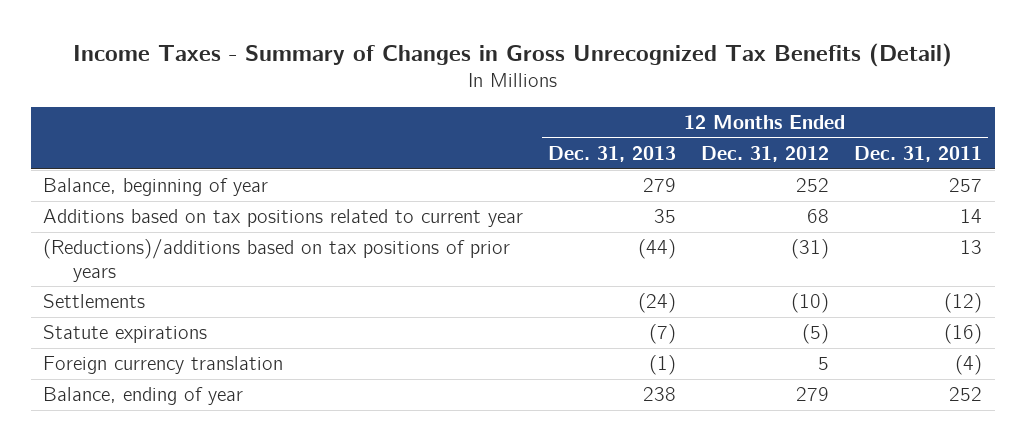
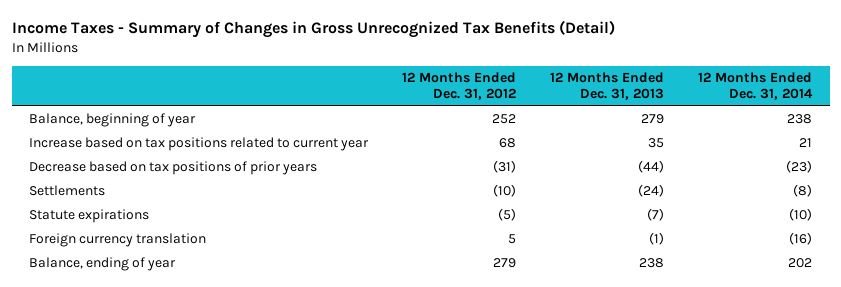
[854,146,983,163] Dec. 31, 2011 -> none
none -> [698,71,814,101] 12 Months Ended Dec. 31, 2014
[43,209,524,228] Additions based on tax positions related to current year -> [28,137,369,152] Increase based on tax positions related to current year
[43,239,511,282] (Reductions)/additions based on tax positions of prior years -> [28,161,317,176] Decrease based on tax positions of prior years

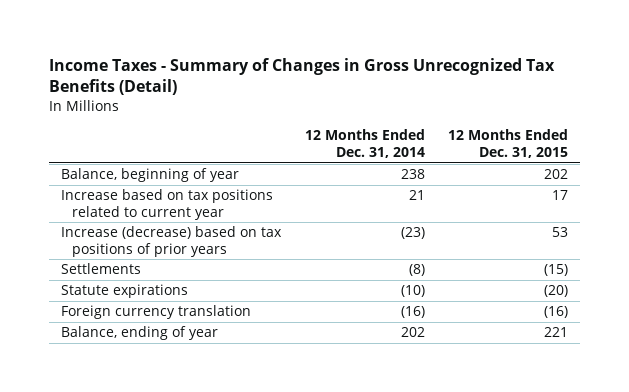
[401,71,516,101] 12 Months Ended Dec. 31, 2012 -> none
[550,71,665,101] 12 Months Ended Dec. 31, 2013 -> none
none -> [448,129,569,159] 12 Months Ended Dec. 31, 2015
[28,161,317,176] Decrease based on tax positions of prior years -> [60,226,282,258] Increase (decrease) based on tax positions of prior years

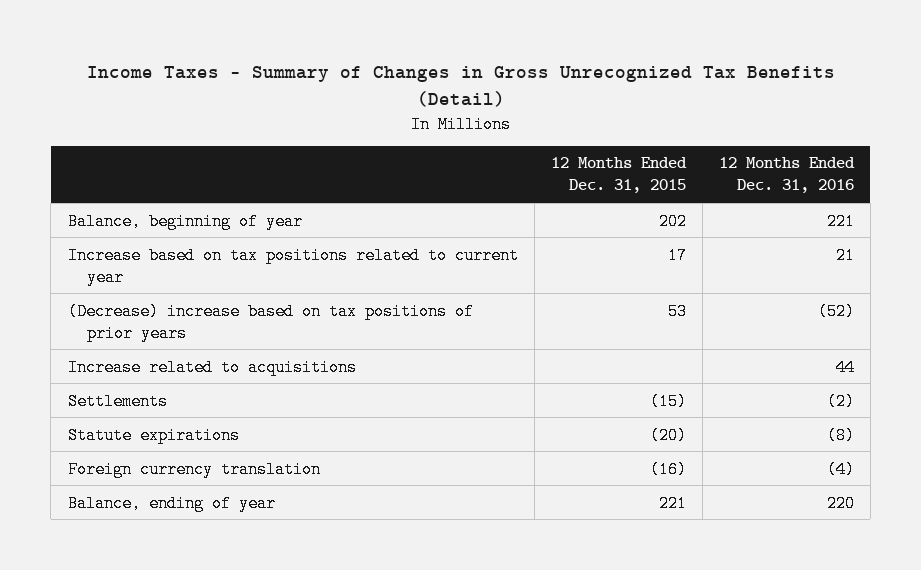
[304,129,425,159] 12 Months Ended Dec. 31, 2014 -> none
none -> [718,157,855,194] 12 Months Ended Dec. 31, 2016
[60,226,282,258] Increase (decrease) based on tax positions of prior years -> [67,302,474,342] (Decrease) increase based on tax positions of prior years
none -> [67,358,357,376] Increase related to acquisitions

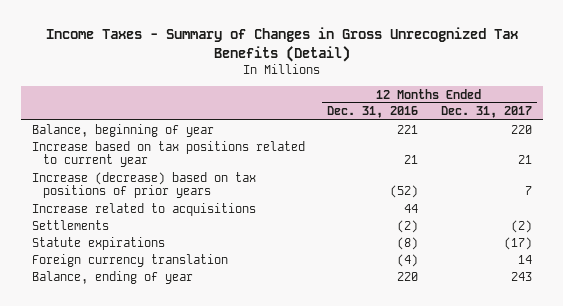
[550,157,687,194] 12 Months Ended Dec. 31, 2015 -> none
none -> [440,106,532,119] Dec. 31, 2017
[67,302,474,342] (Decrease) increase based on tax positions of prior years -> [31,171,256,199] Increase (decrease) based on tax positions of prior years

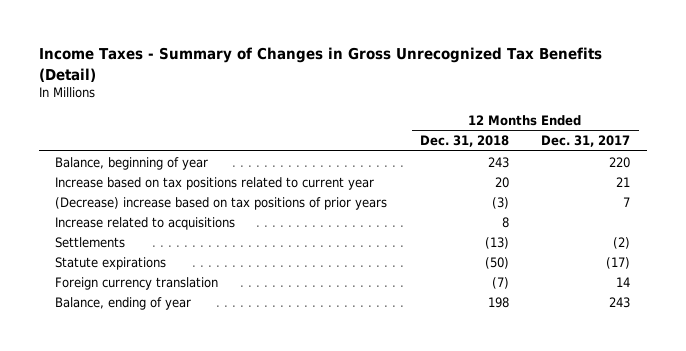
[327,106,419,119] Dec. 31, 2016 -> none
none -> [419,135,509,148] Dec. 31, 2018
[31,171,256,199] Increase (decrease) based on tax positions of prior years -> [55,196,388,210] (Decrease) increase based on tax positions of prior years

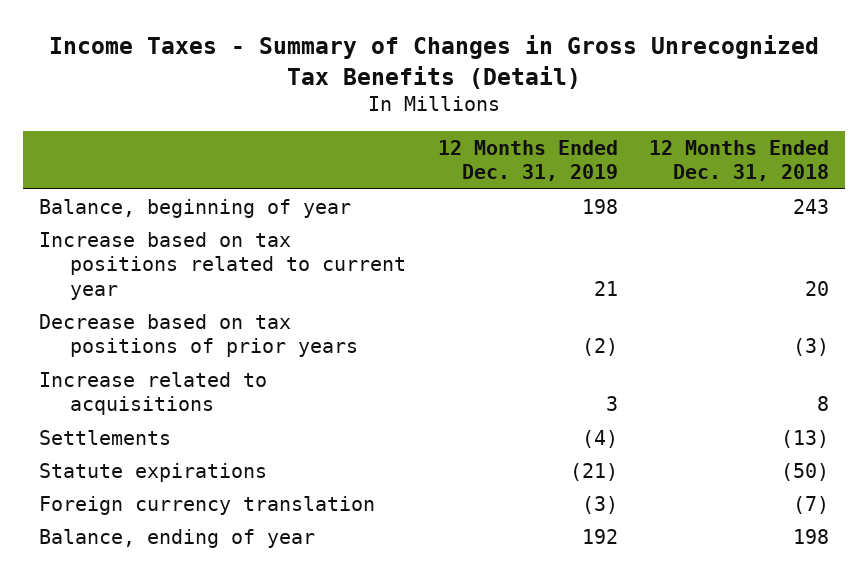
[541,135,631,148] Dec. 31, 2017 -> none
none -> [437,139,618,182] 12 Months Ended Dec. 31, 2019
[55,196,388,210] (Decrease) increase based on tax positions of prior years -> [38,313,359,358] Decrease based on tax positions of prior years

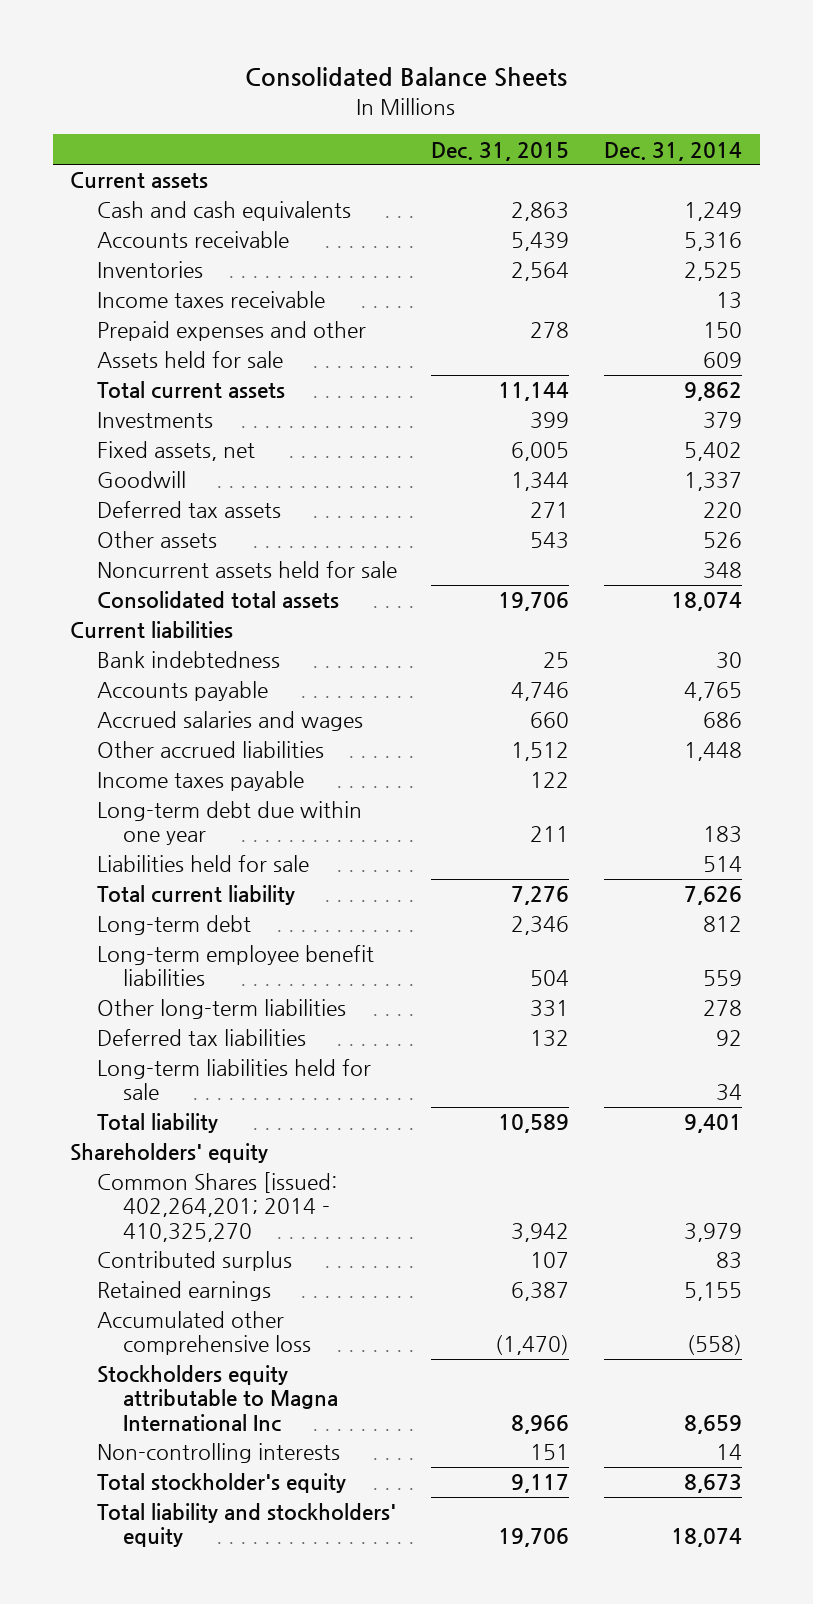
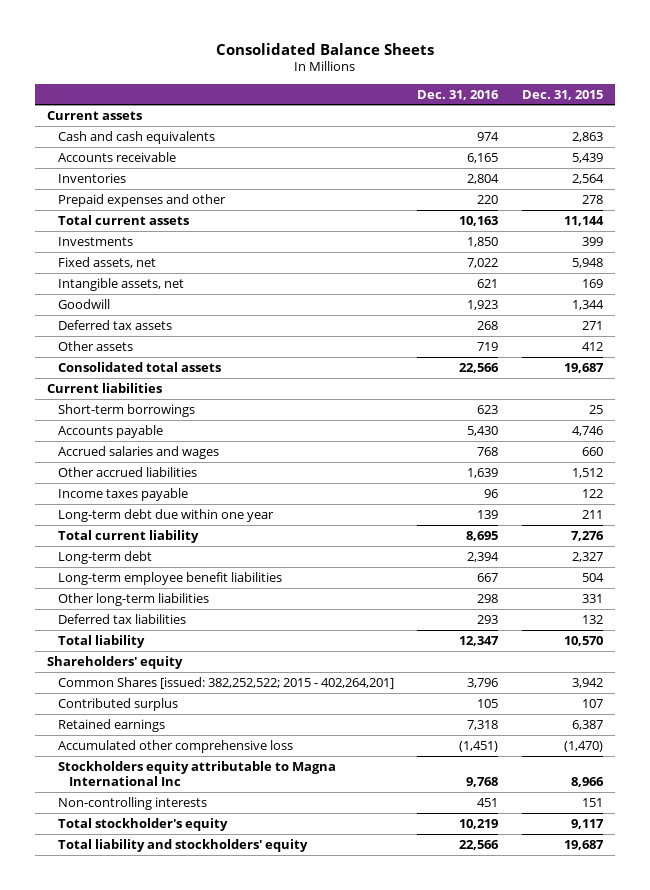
[604,141,743,161] Dec. 31, 2014 -> none
none -> [417,89,500,100] Dec. 31, 2016
[96,291,325,309] Income taxes receivable -> none
[96,351,283,369] Assets held for sale -> none
[511,442,570,462] 6,005 -> [572,257,604,268] 5,948
none -> [57,277,184,291] Intangible assets, net
[96,561,397,579] Noncurrent assets held for sale -> none
[530,532,570,550] 543 -> [582,341,604,351] 412
[498,592,570,612] 19,706 -> [564,362,605,373] 19,687
[96,651,280,669] Bank indebtedness -> [57,403,195,417] Short-term borrowings
[96,855,309,873] Liabilities held for sale -> none
[511,916,570,936] 2,346 -> [572,551,604,562] 2,327
[96,1059,371,1101] Long-term liabilities held for sale -> none
[498,1114,570,1134] 10,589 -> [564,635,604,646] 10,570
[96,1172,337,1242] Common Shares [issued: 402,264,201; 2014 - 410,325,270 -> [57,676,394,689] Common Shares [issued: 382,252,522; 2015 - 402,264,201]
[498,1528,570,1548] 19,706 -> [564,839,605,850] 19,687

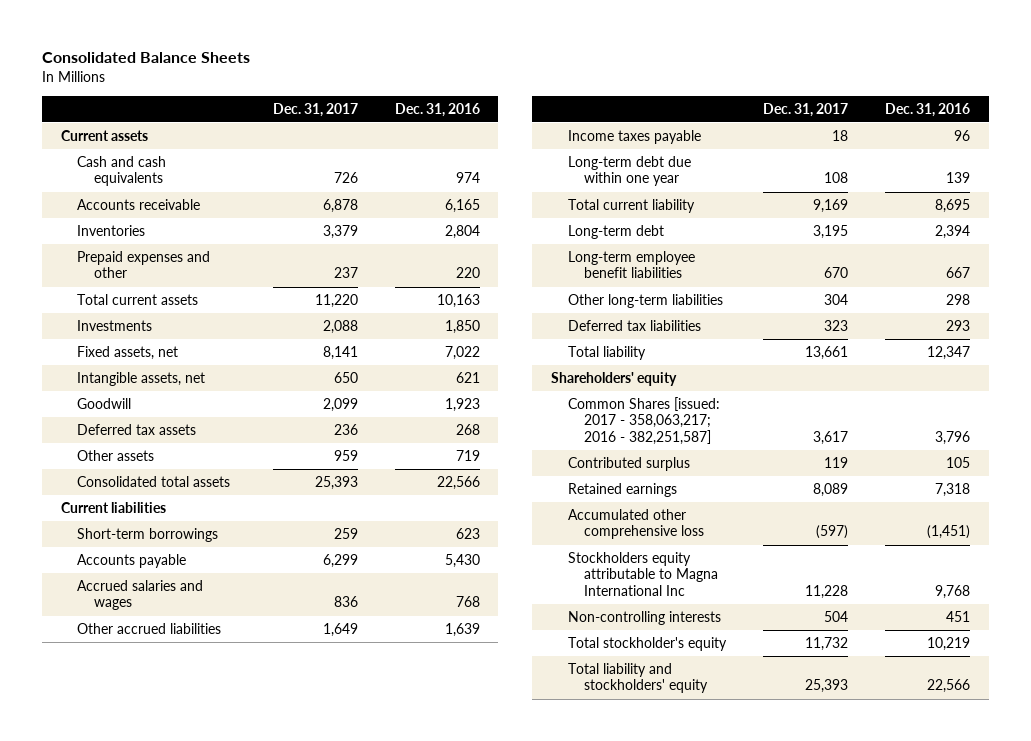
[522,89,604,100] Dec. 31, 2015 -> none
none -> [272,102,358,117] Dec. 31, 2017
[57,676,394,689] Common Shares [issued: 382,252,522; 2015 - 402,264,201] -> [567,397,720,445] Common Shares [issued: 2017 - 358,063,217; 2016 - 382,251,587]

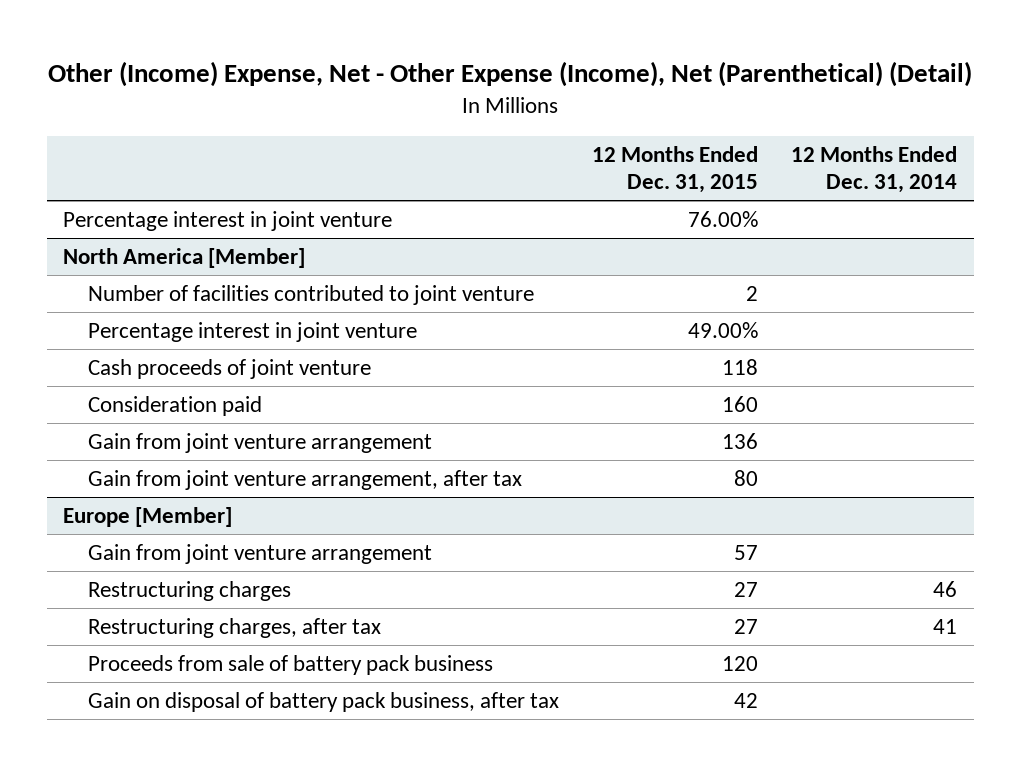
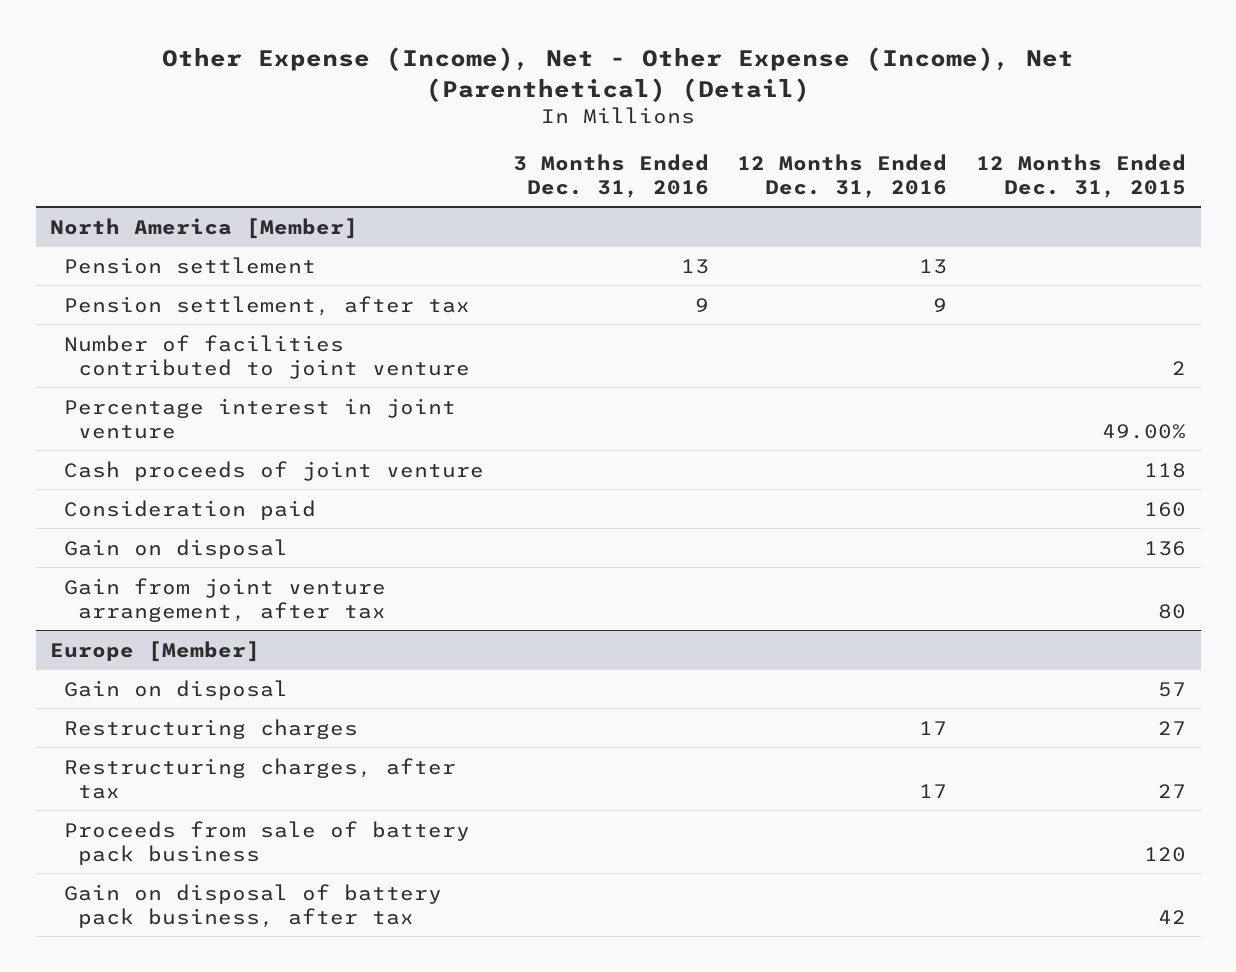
[48,61,973,88] Other (Income) Expense, Net - Other Expense (Income), Net (Parenthetical) (Detail) -> [162,47,1075,102] Other Expense (Income), Net - Other Expense (Income), Net (Parenthetical) (Detail)
[791,145,958,194] 12 Months Ended Dec. 31, 2014 -> none
none -> [512,153,709,198] 3 Months Ended Dec. 31, 2016
none -> [737,153,948,198] 12 Months Ended Dec. 31, 2016
[63,210,393,231] Percentage interest in joint venture -> none
none -> [64,256,317,274] Pension settlement
none -> [64,295,471,316] Pension settlement, after tax
[87,432,432,453] Gain from joint venture arrangement -> [64,538,289,559] Gain on disposal
[87,543,432,564] Gain from joint venture arrangement -> [64,679,289,700] Gain on disposal

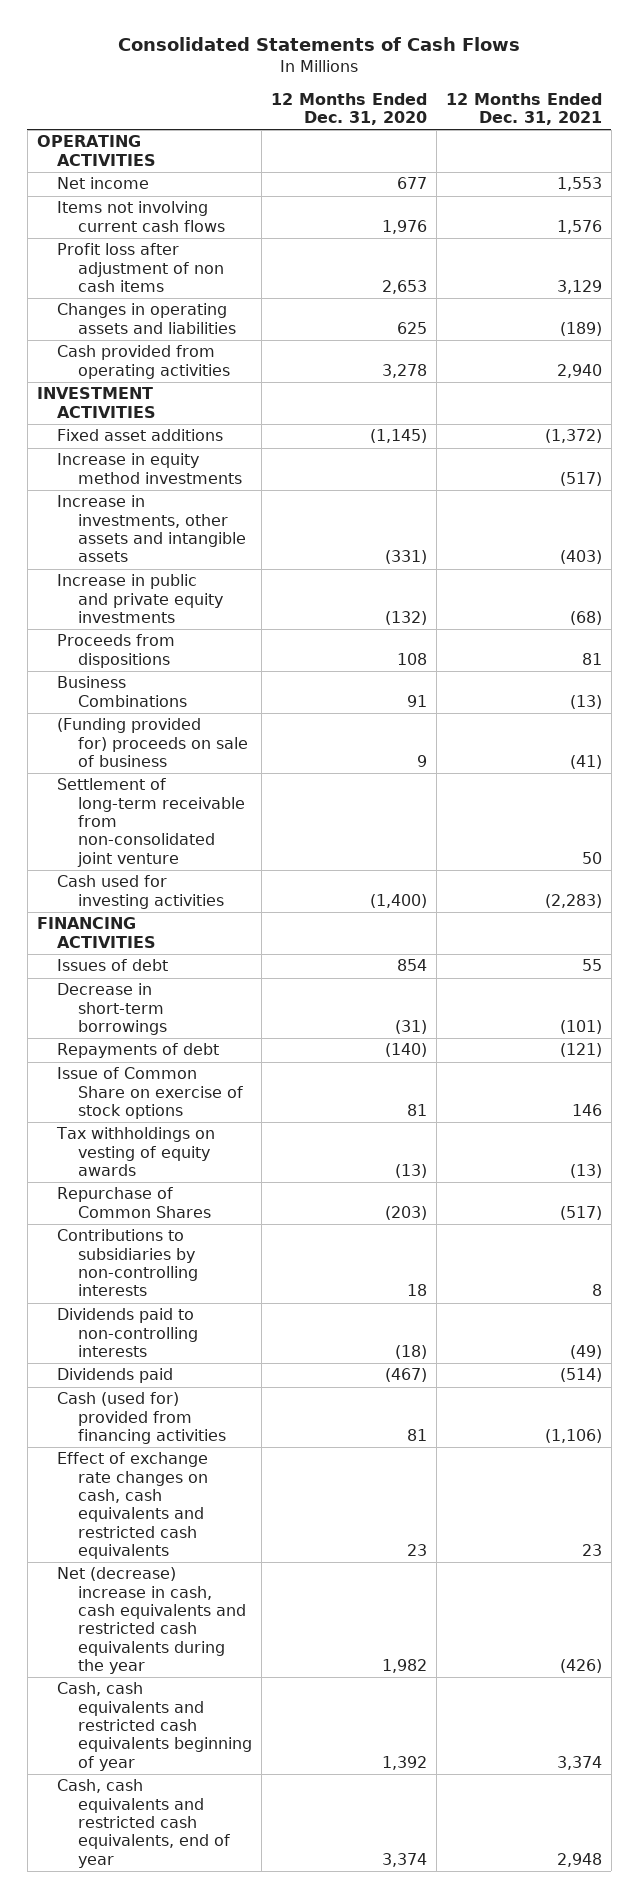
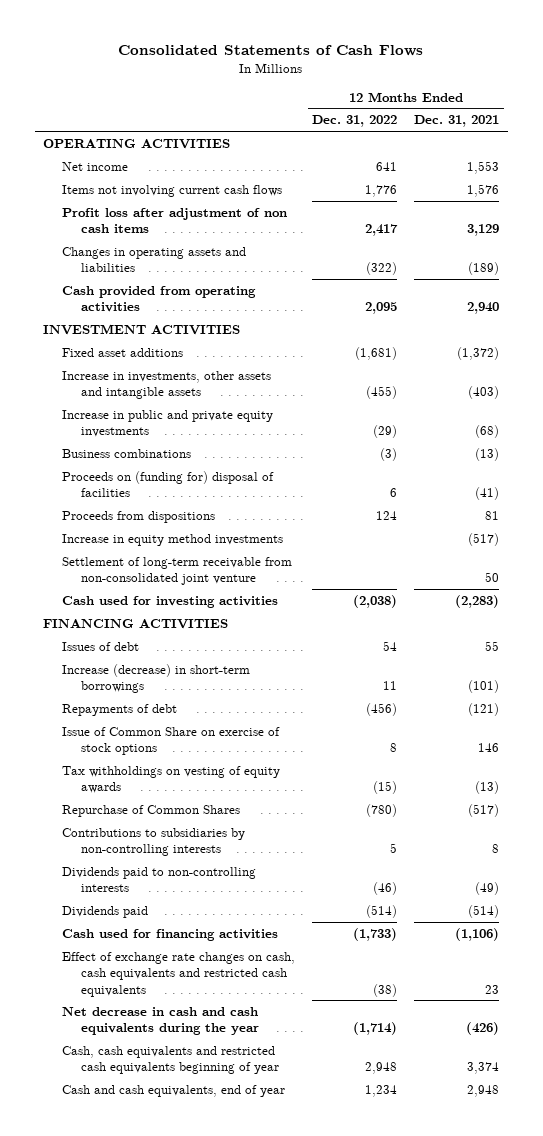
[270,92,427,126] 12 Months Ended Dec. 31, 2020 -> none
none -> [312,115,398,128] Dec. 31, 2022
none -> [61,448,191,458] Business combinations
none -> [61,470,274,498] Proceeds on (funding for) disposal of facilities
[57,676,187,707] Business Combinations -> none
[57,718,248,768] (Funding provided for) proceeds on sale of business -> none
[57,453,242,484] Increase in equity method investments -> [61,533,283,546] Increase in equity method investments
[57,983,167,1036] Decrease in short-term borrowings -> [61,663,250,694] Increase (decrease) in short-term borrowings
[57,1392,226,1445] Cash (used for) provided from financing activities -> [61,928,278,941] Cash used for financing activities
[57,1567,246,1674] Net (decrease) increase in cash, cash equivalents and restricted cash equivalents during the year -> [61,1006,259,1036] Net decrease in cash and cash equivalents during the year
[57,1779,230,1868] Cash, cash equivalents and restricted cash equivalents, end of year -> [61,1084,285,1097] Cash and cash equivalents, end of year

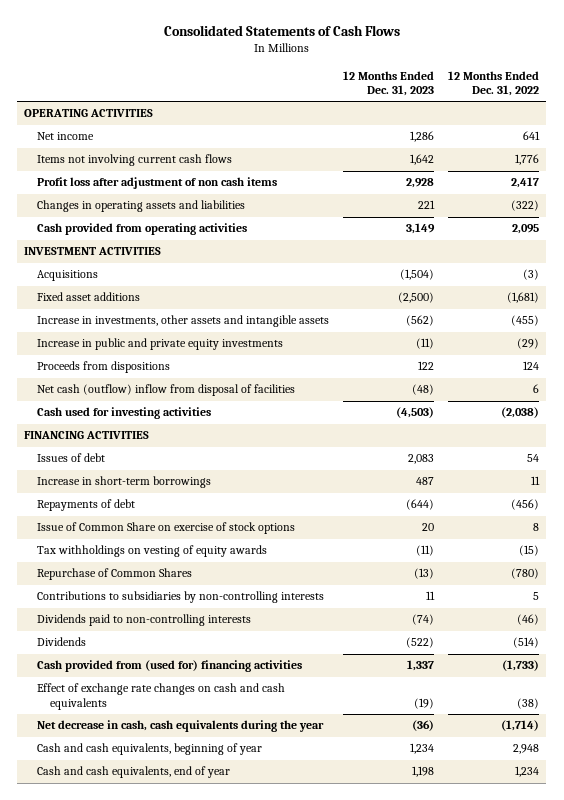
[414,115,500,128] Dec. 31, 2021 -> none
none -> [343,70,435,97] 12 Months Ended Dec. 31, 2023
none -> [37,270,99,282] Acquisitions
[61,448,191,458] Business combinations -> none
[61,470,274,498] Proceeds on (funding for) disposal of facilities -> none
[61,533,283,546] Increase in equity method investments -> none
[61,556,292,586] Settlement of long-term receivable from non-consolidated joint venture -> none
none -> [37,384,296,397] Net cash (outflow) inflow from disposal of facilities
[61,663,250,694] Increase (decrease) in short-term borrowings -> [37,476,212,489] Increase in short-term borrowings
[61,905,148,918] Dividends paid -> [37,637,87,647] Dividends
[61,928,278,941] Cash used for financing activities -> [37,660,303,673] Cash provided from (used for) financing activities
[61,951,295,997] Effect of exchange rate changes on cash, cash equivalents and restricted cash equivalents -> [37,683,286,710] Effect of exchange rate changes on cash and cash equivalents
[61,1006,259,1036] Net decrease in cash and cash equivalents during the year -> [37,720,325,733] Net decrease in cash, cash equivalents during the year
[61,1045,279,1075] Cash, cash equivalents and restricted cash equivalents beginning of year -> [37,743,263,756] Cash and cash equivalents, beginning of year

